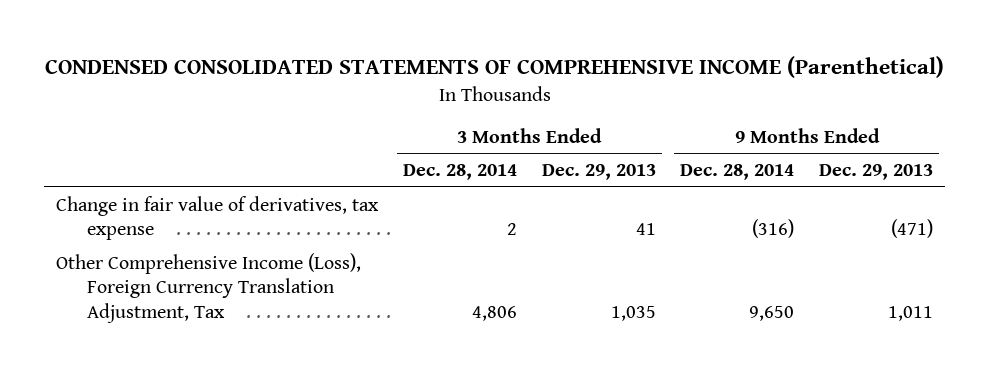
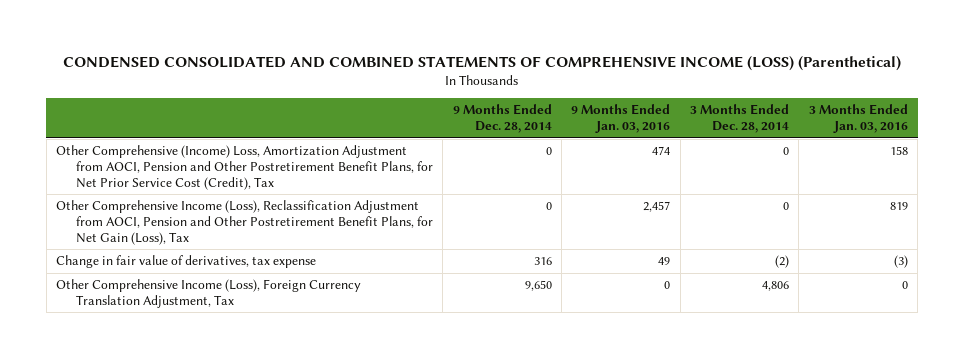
[44,56,944,79] CONDENSED CONSOLIDATED STATEMENTS OF COMPREHENSIVE INCOME (Parenthetical) -> [62,55,901,71] CONDENSED CONSOLIDATED AND COMBINED STATEMENTS OF COMPREHENSIVE INCOME (LOSS) (Parenthetical)
[541,164,656,181] Dec. 29, 2013 -> none
[818,164,933,181] Dec. 29, 2013 -> none
none -> [571,104,671,134] 9 Months Ended Jan. 03, 2016
none -> [808,104,908,134] 3 Months Ended Jan. 03, 2016
none -> [56,145,434,190] Other Comprehensive (Income) Loss, Amortization Adjustment from AOCI, Pension and Other Postretirement Benefit Plans, for Net Prior Service Cost (Credit), Tax
none -> [56,200,434,245] Other Comprehensive Income (Loss), Reclassification Adjustment from AOCI, Pension and Other Postretirement Benefit Plans, for Net Gain (Loss), Tax
[506,223,517,236] 2 -> [775,255,790,269] (2)
[752,219,795,239] (316) -> [533,257,552,266] 316

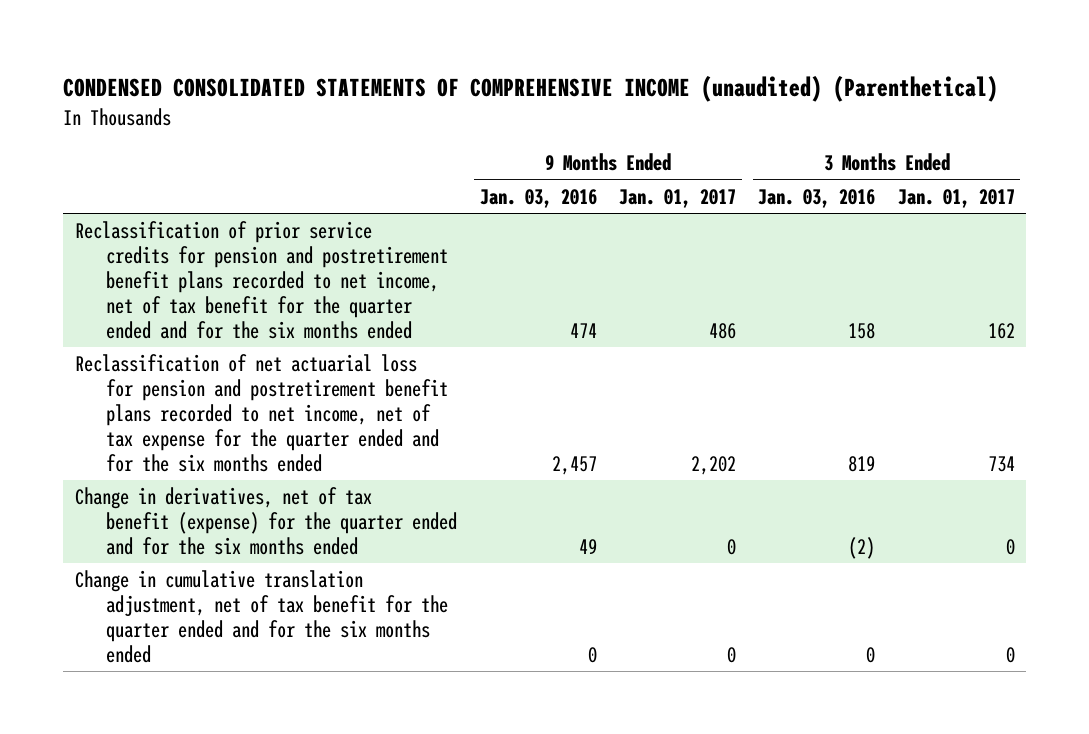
[62,55,901,71] CONDENSED CONSOLIDATED AND COMBINED STATEMENTS OF COMPREHENSIVE INCOME (LOSS) (Parenthetical) -> [63,75,999,103] CONDENSED CONSOLIDATED STATEMENTS OF COMPREHENSIVE INCOME (unaudited) (Parenthetical)
[452,104,552,134] 9 Months Ended Dec. 28, 2014 -> none
[690,104,790,134] 3 Months Ended Dec. 28, 2014 -> none
none -> [619,188,737,208] Jan. 01, 2017
none -> [897,188,1015,208] Jan. 01, 2017
[56,145,434,190] Other Comprehensive (Income) Loss, Amortization Adjustment from AOCI, Pension and Other Postretirement Benefit Plans, for Net Prior Service Cost (Credit), Tax -> [74,221,449,340] Reclassification of prior service credits for pension and postretirement benefit plans recorded to net income, net of tax benefit for the quarter ended and for the six months ended
[56,200,434,245] Other Comprehensive Income (Loss), Reclassification Adjustment from AOCI, Pension and Other Postretirement Benefit Plans, for Net Gain (Loss), Tax -> [74,354,449,473] Reclassification of net actuarial loss for pension and postretirement benefit plans recorded to net income, net of tax expense for the quarter ended and for the six months ended
[56,255,317,269] Change in fair value of derivatives, tax expense -> [74,487,458,556] Change in derivatives, net of tax benefit (expense) for the quarter ended and for the six months ended
[893,255,908,269] (3) -> [848,537,876,560] (2)
[56,279,362,308] Other Comprehensive Income (Loss), Foreign Currency Translation Adjustment, Tax -> [74,570,449,664] Change in cumulative translation adjustment, net of tax benefit for the quarter ended and for the six months ended

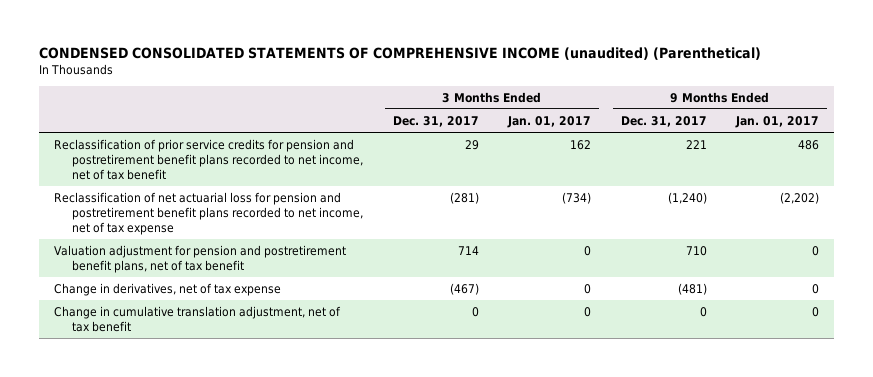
[479,188,597,208] Jan. 03, 2016 -> none
[758,188,876,208] Jan. 03, 2016 -> none
none -> [392,115,479,127] Dec. 31, 2017
none -> [620,115,707,127] Dec. 31, 2017
[74,487,458,556] Change in derivatives, net of tax benefit (expense) for the quarter ended and for the six months ended -> none
[74,221,449,340] Reclassification of prior service credits for pension and postretirement benefit plans recorded to net income, net of tax benefit for the quarter ended and for the six months ended -> [53,138,364,181] Reclassification of prior service credits for pension and postretirement benefit plans recorded to net income, net of tax benefit
[74,354,449,473] Reclassification of net actuarial loss for pension and postretirement benefit plans recorded to net income, net of tax expense for the quarter ended and for the six months ended -> [53,191,364,236] Reclassification of net actuarial loss for pension and postretirement benefit plans recorded to net income, net of tax expense
[691,456,737,476] 2,202 -> [780,191,820,204] (2,202)
[987,456,1015,473] 734 -> [562,191,592,204] (734)
none -> [53,244,346,274] Valuation adjustment for pension and postretirement benefit plans, net of tax benefit
none -> [53,282,281,296] Change in derivatives, net of tax expense
[74,570,449,664] Change in cumulative translation adjustment, net of tax benefit for the quarter ended and for the six months ended -> [53,305,341,333] Change in cumulative translation adjustment, net of tax benefit

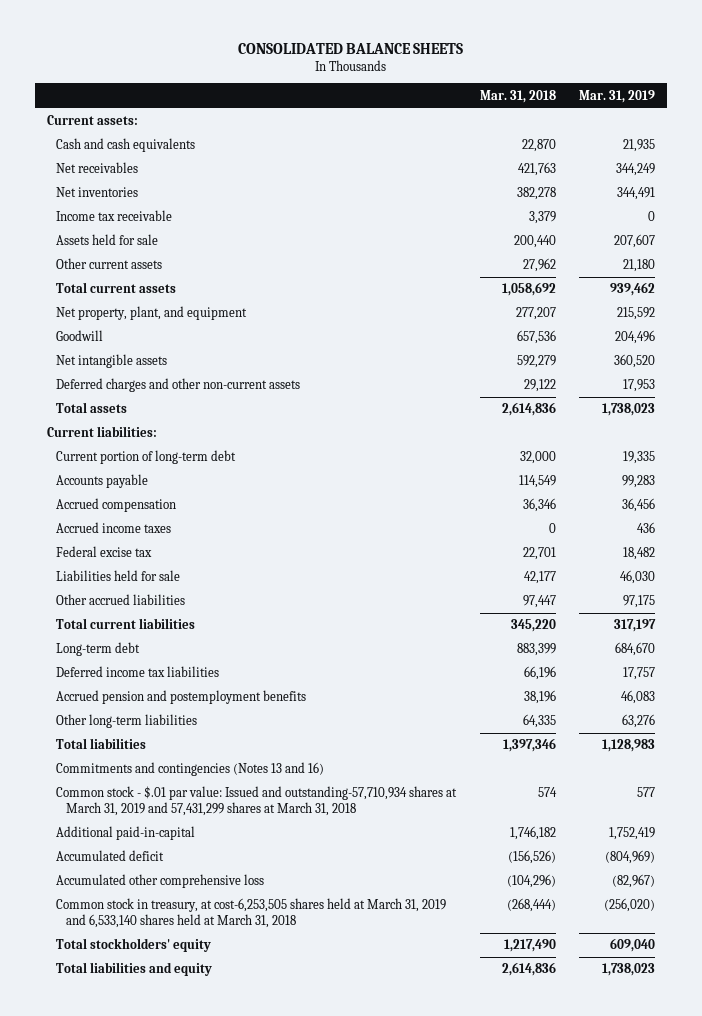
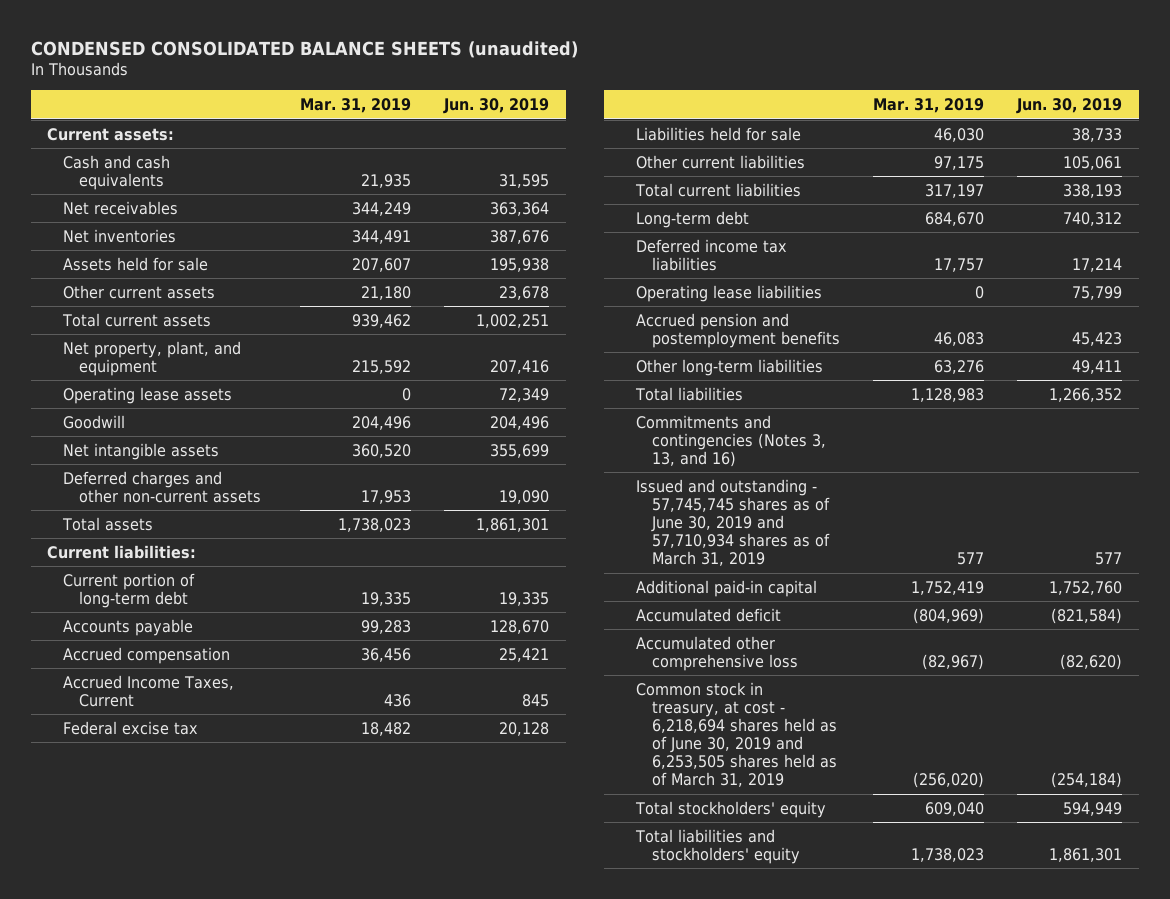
[238,43,464,55] CONSOLIDATED BALANCE SHEETS -> [30,40,578,58] CONDENSED CONSOLIDATED BALANCE SHEETS (unaudited)
[479,89,556,103] Mar. 31, 2018 -> none
none -> [443,98,550,115] Jun. 30, 2019
[56,210,173,222] Income tax receivable -> none
none -> [63,386,233,404] Operating lease assets
[56,522,172,534] Accrued income taxes -> [63,674,235,707] Accrued Income Taxes, Current
[56,594,186,606] Other accrued liabilities -> [636,154,806,169] Other current liabilities
none -> [636,284,823,302] Operating lease liabilities
[56,762,325,777] Commitments and contingencies (Notes 13 and 16) -> [636,414,826,467] Commitments and contingencies (Notes 3, 13, and 16)
[56,786,458,817] Common stock - $.01 par value: Issued and outstanding-57,710,934 shares at March 31, 2019 and 57,431,299 shares at March 31, 2018 -> [636,478,830,567] Issued and outstanding - 57,745,745 shares as of June 30, 2019 and 57,710,934 shares as of March 31, 2019
[56,826,196,841] Additional paid-in-capital -> [636,579,818,597] Additional paid-in capital
[56,898,447,929] Common stock in treasury, at cost-6,253,505 shares held at March 31, 2019 and 6,533,140 shares held at March 31, 2018 -> [636,681,837,788] Common stock in treasury, at cost - 6,218,694 shares held as of June 30, 2019 and 6,253,505 shares held as of March 31, 2019
[56,962,213,977] Total liabilities and equity -> [635,828,800,864] Total liabilities and stockholders' equity

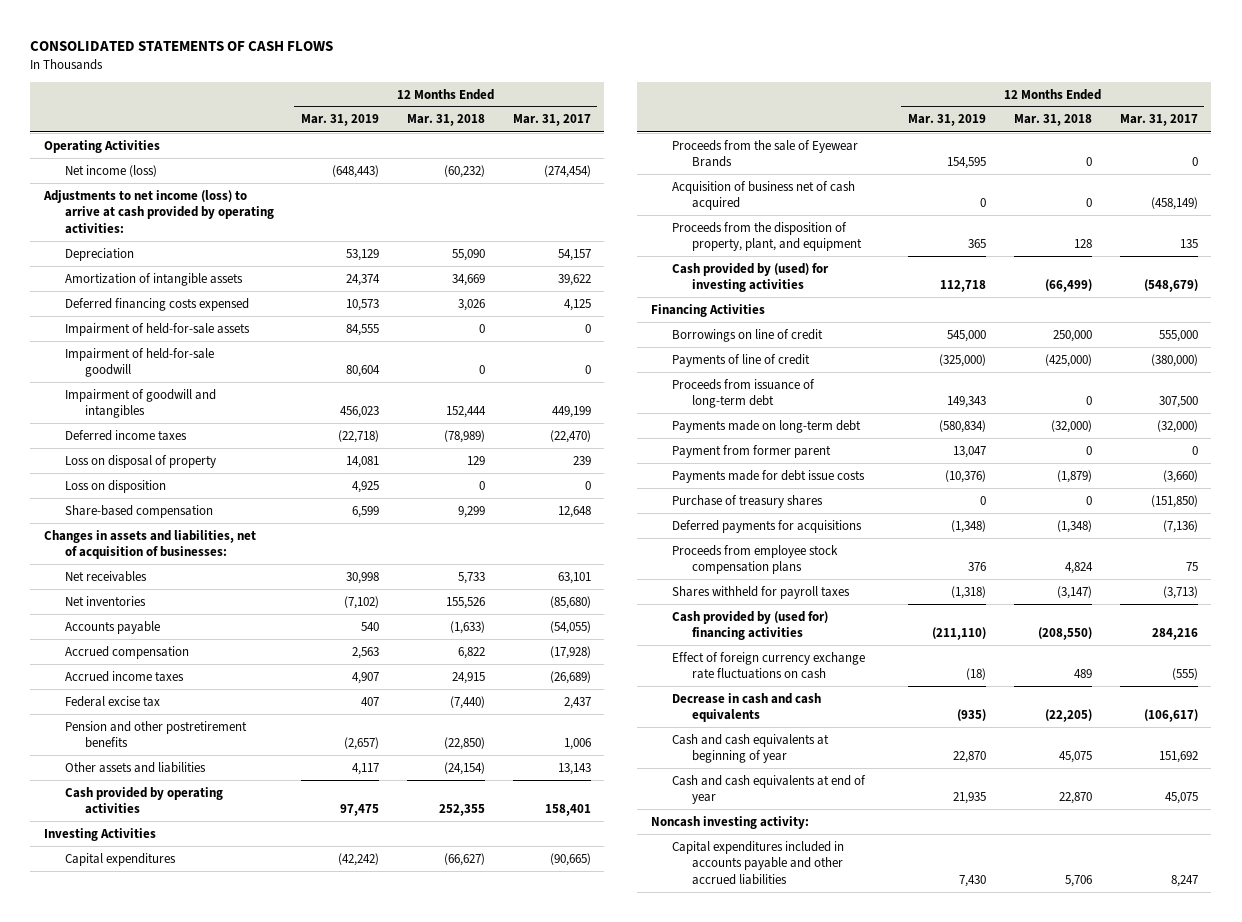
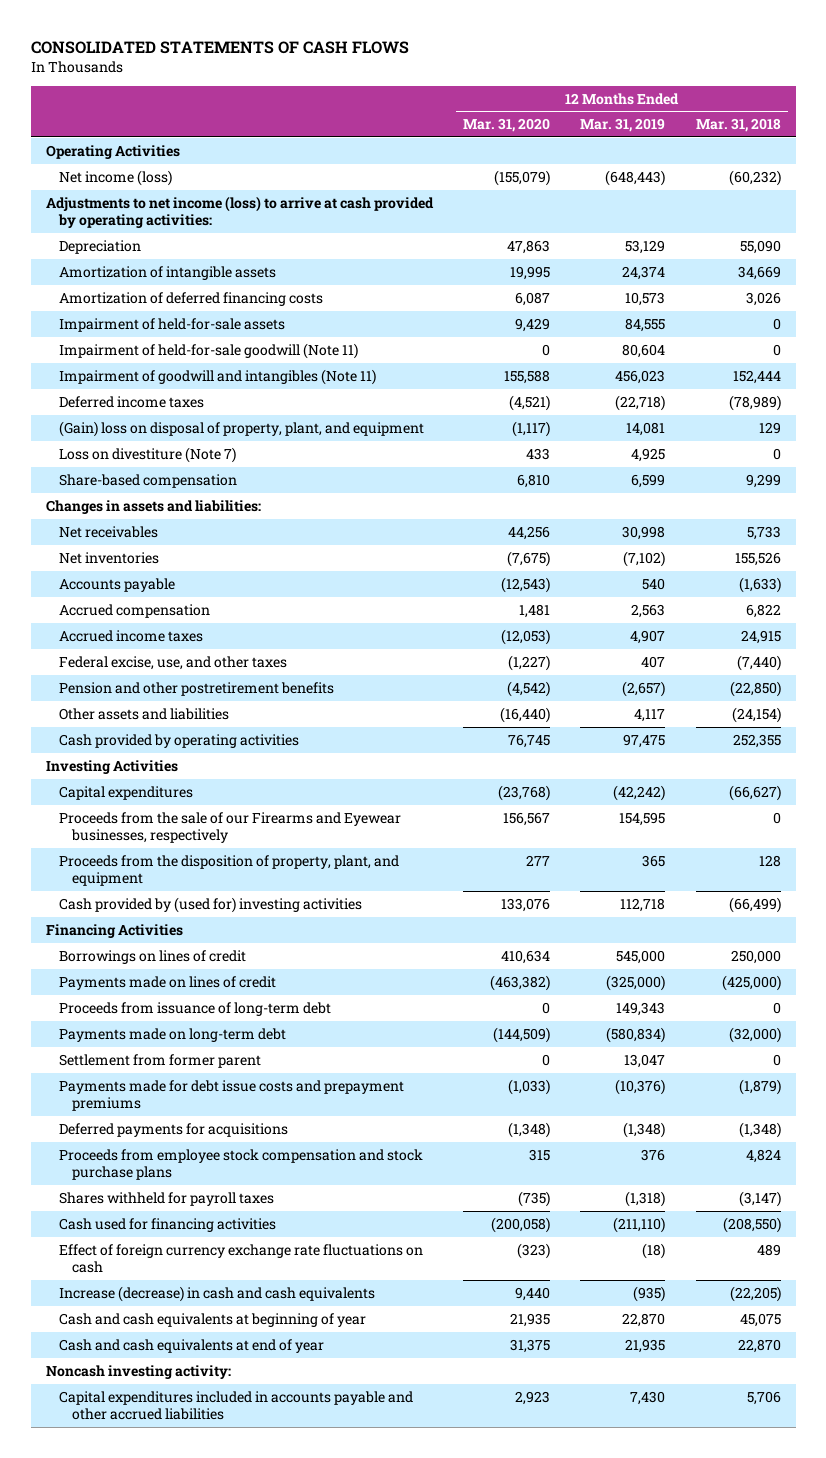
[512,114,591,127] Mar. 31, 2017 -> none
none -> [463,118,551,133] Mar. 31, 2020
[64,297,249,311] Deferred financing costs expensed -> [58,291,323,306] Amortization of deferred financing costs
[64,347,214,378] Impairment of held-for-sale goodwill -> [58,342,358,359] Impairment of held-for-sale goodwill (Note 11)
[64,388,216,419] Impairment of goodwill and intangibles -> [58,368,376,385] Impairment of goodwill and intangibles (Note 11)
[64,454,216,468] Loss on disposal of property -> [58,420,424,437] (Gain) loss on disposal of property, plant, and equipment
[64,479,166,493] Loss on disposition -> [58,446,236,463] Loss on divestiture (Note 7)
[44,529,257,560] Changes in assets and liabilities, net of acquisition of businesses: -> [45,499,261,514] Changes in assets and liabilities:
[64,695,160,707] Federal excise tax -> [58,655,287,670] Federal excise, use, and other taxes
[671,180,855,211] Acquisition of business net of cash acquired -> none
[671,139,858,168] Proceeds from the sale of Eyewear Brands -> [58,811,401,844] Proceeds from the sale of our Firearms and Eyewear businesses, respectively
[671,262,829,293] Cash provided by (used) for investing activities -> [58,896,362,913] Cash provided by (used for) investing activities
[671,328,823,342] Borrowings on line of credit -> [58,949,246,964] Borrowings on lines of credit
[671,353,810,367] Payments of line of credit -> [58,975,276,990] Payments made on lines of credit
[671,494,823,508] Purchase of treasury shares -> none
[671,444,831,458] Payment from former parent -> [58,1053,261,1068] Settlement from former parent
[671,469,865,483] Payments made for debt issue costs -> [58,1079,404,1112] Payments made for debt issue costs and prepayment premiums
[671,544,838,575] Proceeds from employee stock compensation plans -> [58,1148,423,1181] Proceeds from employee stock compensation and stock purchase plans
[671,610,828,641] Cash provided by (used for) financing activities -> [58,1217,276,1232] Cash used for financing activities
[671,692,821,723] Decrease in cash and cash equivalents -> [58,1285,375,1302] Increase (decrease) in cash and cash equivalents

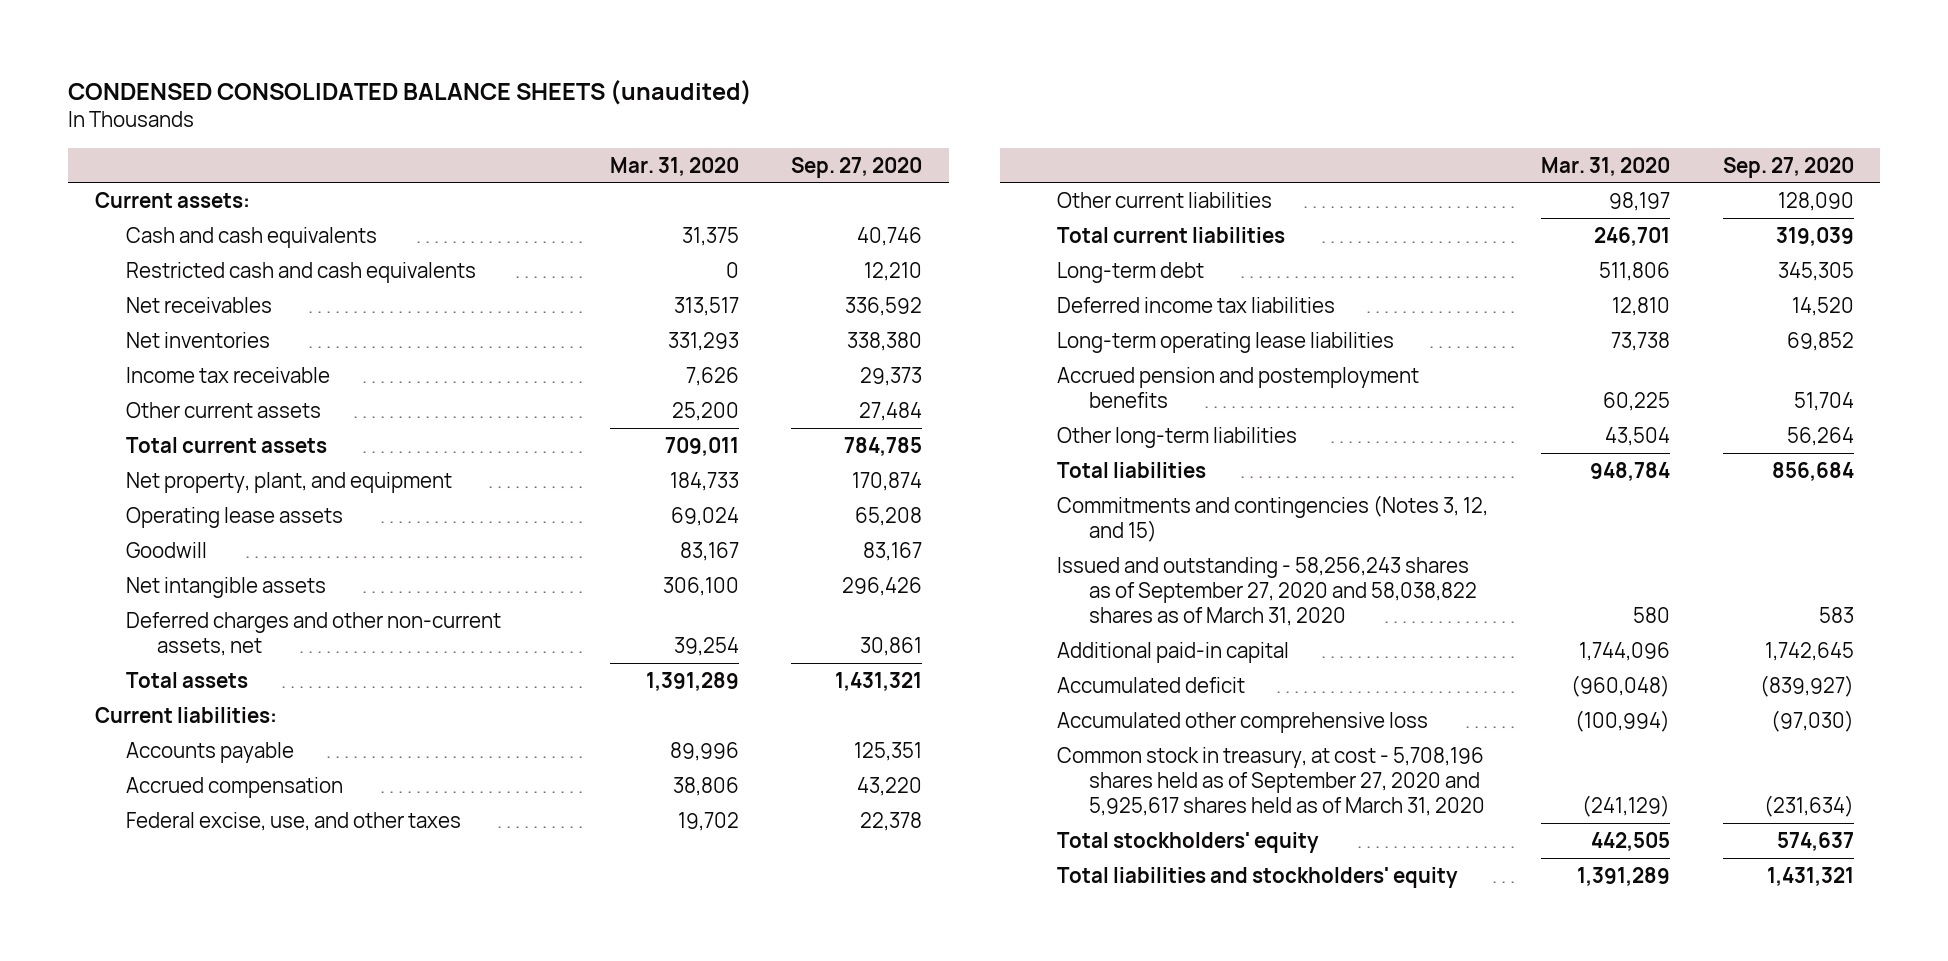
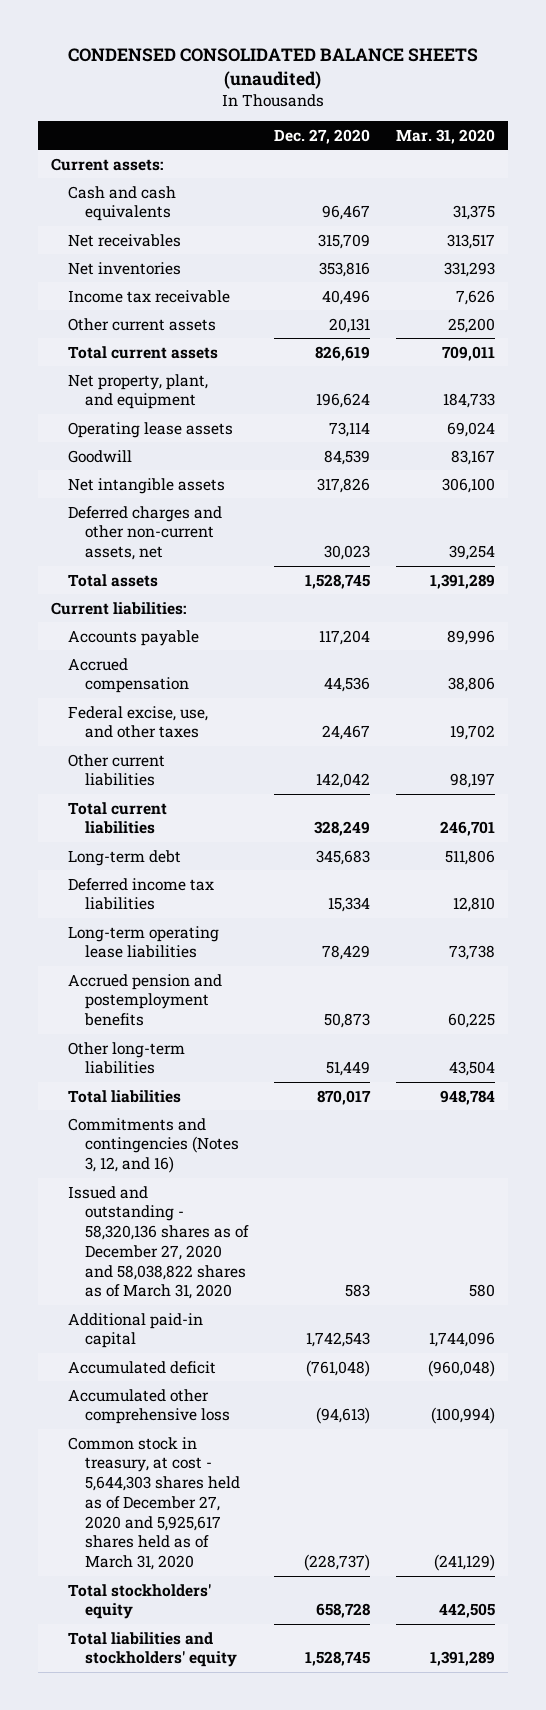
[791,156,923,178] Sep. 27, 2020 -> none
none -> [274,128,371,144] Dec. 27, 2020
[126,261,477,283] Restricted cash and cash equivalents -> none
[1057,494,1489,542] Commitments and contingencies (Notes 3, 12, and 15) -> [67,1117,240,1174] Commitments and contingencies (Notes 3, 12, and 16)
[1057,556,1477,627] Issued and outstanding - 58,256,243 shares as of September 27, 2020 and 58,038,822 shares as of March 31, 2020 -> [67,1185,250,1300] Issued and outstanding - 58,320,136 shares as of December 27, 2020 and 58,038,822 shares as of March 31, 2020
[1057,746,1485,817] Common stock in treasury, at cost - 5,708,196 shares held as of September 27, 2020 and 5,925,617 shares held as of March 31, 2020 -> [67,1436,241,1571] Common stock in treasury, at cost - 5,644,303 shares held as of December 27, 2020 and 5,925,617 shares held as of March 31, 2020

